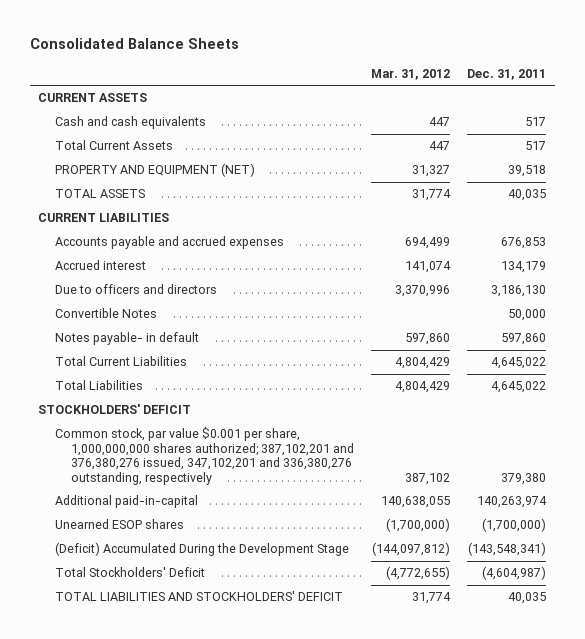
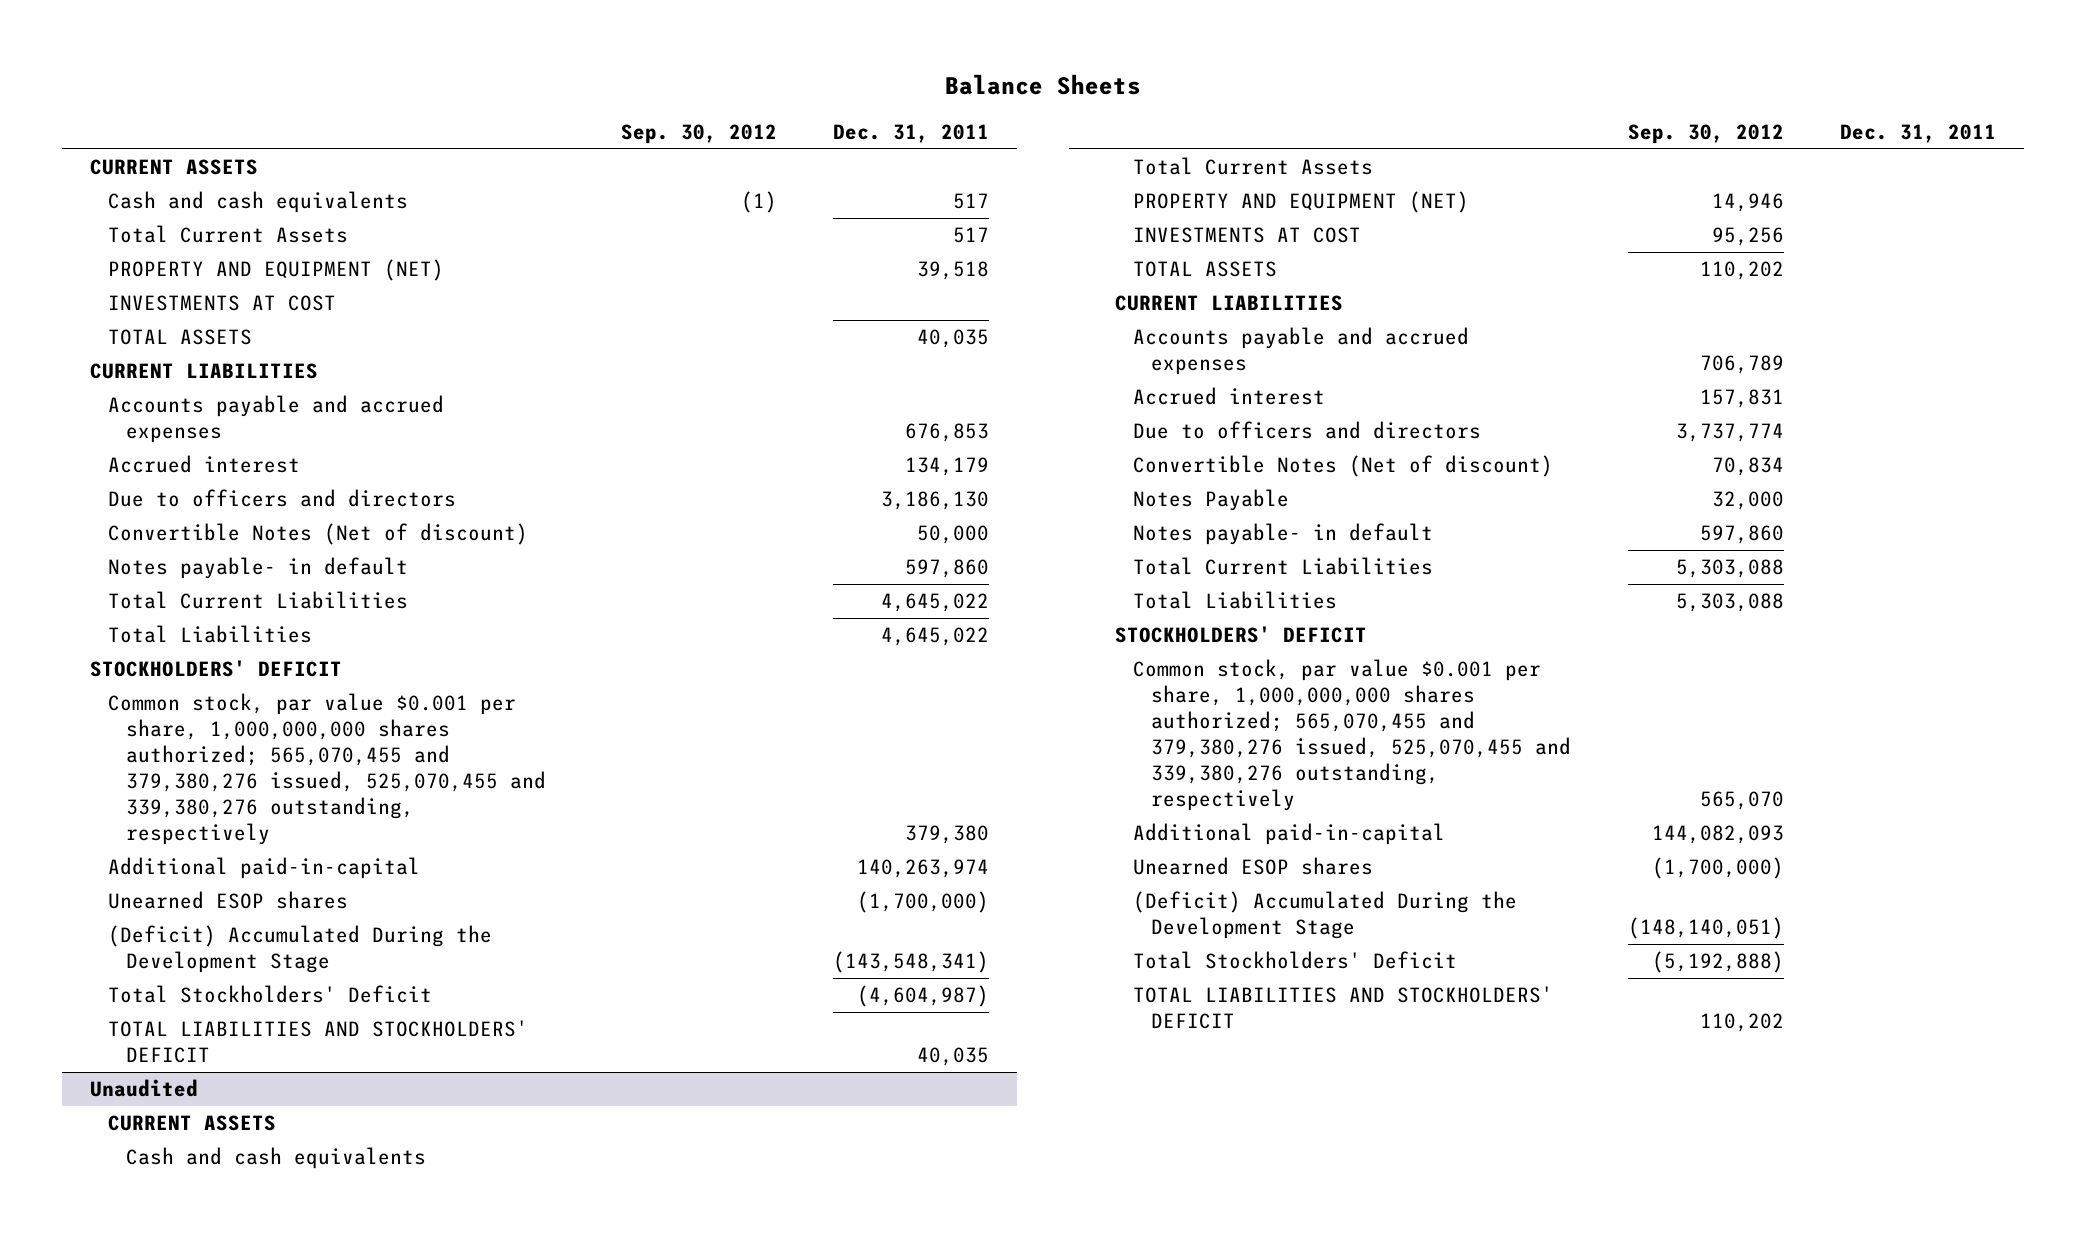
[29,38,239,50] Consolidated Balance Sheets -> [945,74,1142,96] Balance Sheets
[370,68,450,80] Mar. 31, 2012 -> none
none -> [620,124,777,145] Sep. 30, 2012
none -> [108,295,337,312] INVESTMENTS AT COST
[54,308,157,319] Convertible Notes -> [108,523,529,546] Convertible Notes (Net of discount)
[54,427,354,486] Common stock, par value $0.001 per share, 1,000,000,000 shares authorized; 387,102,201 and 376,380,276 issued, 347,102,201 and 336,380,276 outstanding, respectively -> [108,693,547,846] Common stock, par value $0.001 per share, 1,000,000,000 shares authorized; 565,070,455 and 379,380,276 issued, 525,070,455 and 339,380,276 outstanding, respectively
none -> [90,1079,199,1098] Unaudited
none -> [108,1115,277,1132] CURRENT ASSETS
none -> [126,1147,427,1170] Cash and cash equivalents
none -> [1133,157,1374,176] Total Current Assets
none -> [1133,191,1470,214] PROPERTY AND EQUIPMENT (NET)
none -> [1133,227,1362,244] INVESTMENTS AT COST
none -> [1133,261,1278,278] TOTAL ASSETS
none -> [1115,295,1344,312] CURRENT LIABILITIES
none -> [1133,327,1470,376] Accounts payable and accrued expenses
none -> [1133,387,1326,406] Accrued interest
none -> [1133,421,1482,440] Due to officers and directors
none -> [1133,455,1554,478] Convertible Notes (Net of discount)
none -> [1133,489,1290,512] Notes Payable
none -> [1133,523,1434,546] Notes payable- in default
none -> [1133,557,1434,576] Total Current Liabilities
none -> [1133,591,1338,610] Total Liabilities
none -> [1115,626,1368,644] STOCKHOLDERS' DEFICIT
none -> [1133,659,1572,812] Common stock, par value $0.001 per share, 1,000,000,000 shares authorized; 565,070,455 and 379,380,276 issued, 525,070,455 and 339,380,276 outstanding, respectively
none -> [1133,823,1446,846] Additional paid-in-capital
none -> [1133,857,1374,876] Unearned ESOP shares
none -> [1133,891,1518,940] (Deficit) Accumulated During the Development Stage
none -> [1133,951,1458,970] Total Stockholders' Deficit
none -> [1133,986,1554,1030] TOTAL LIABILITIES AND STOCKHOLDERS' DEFICIT

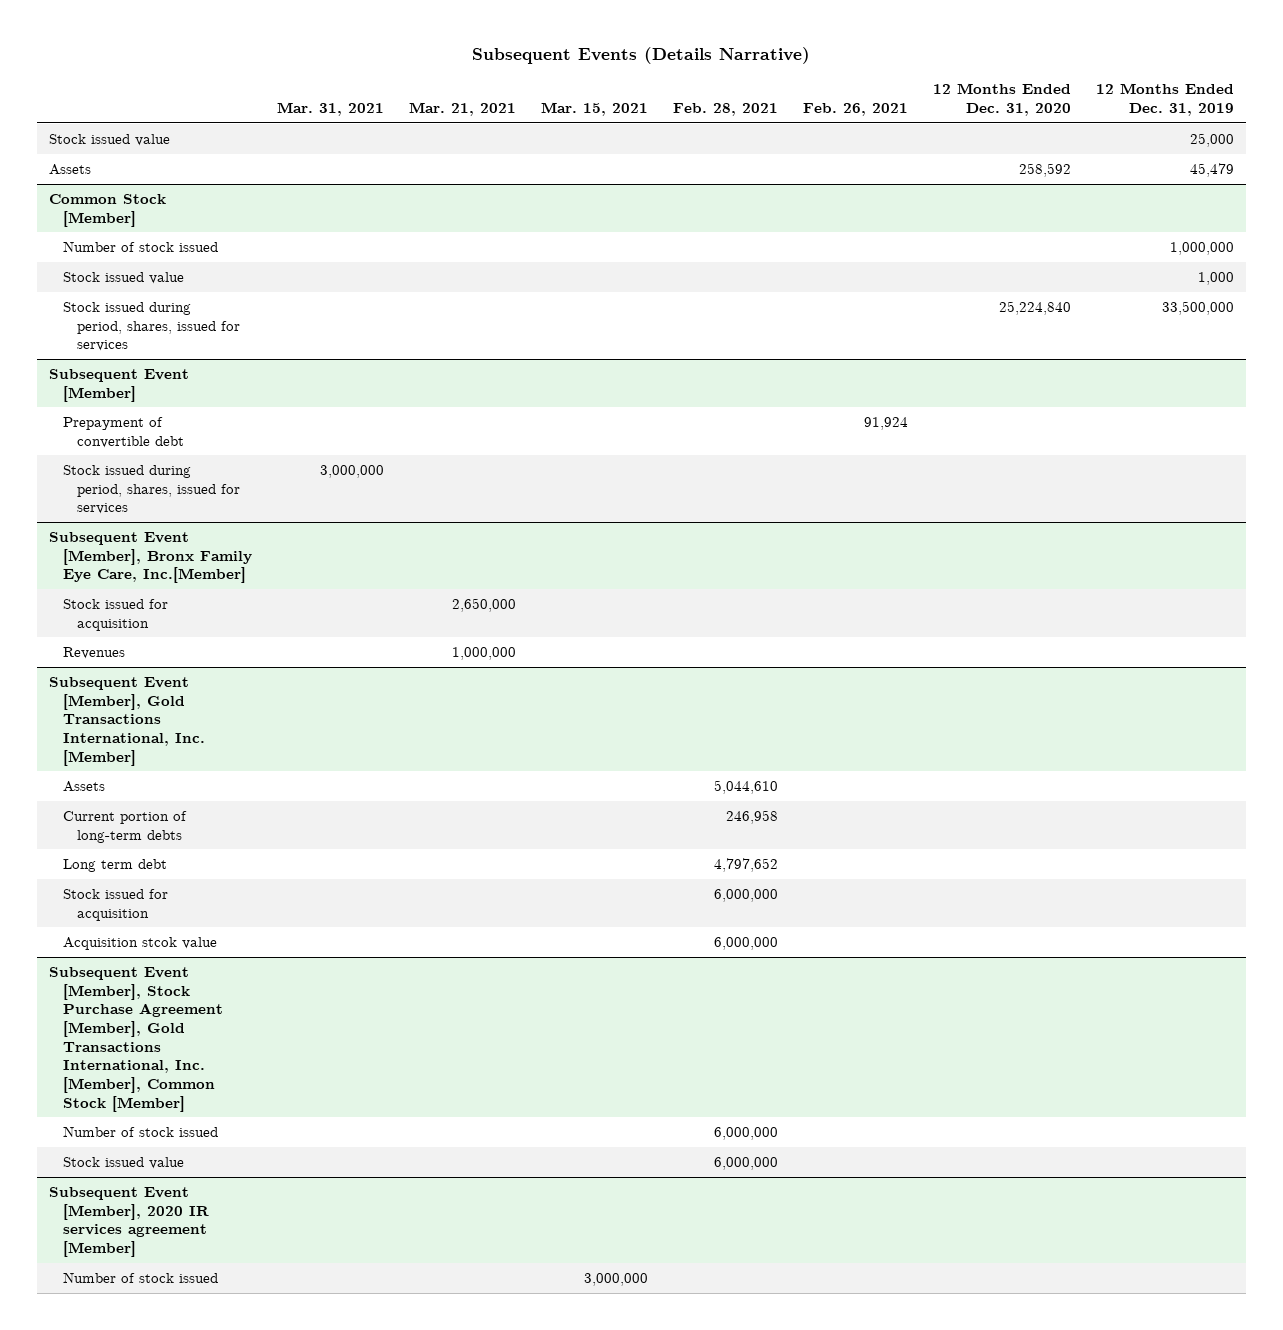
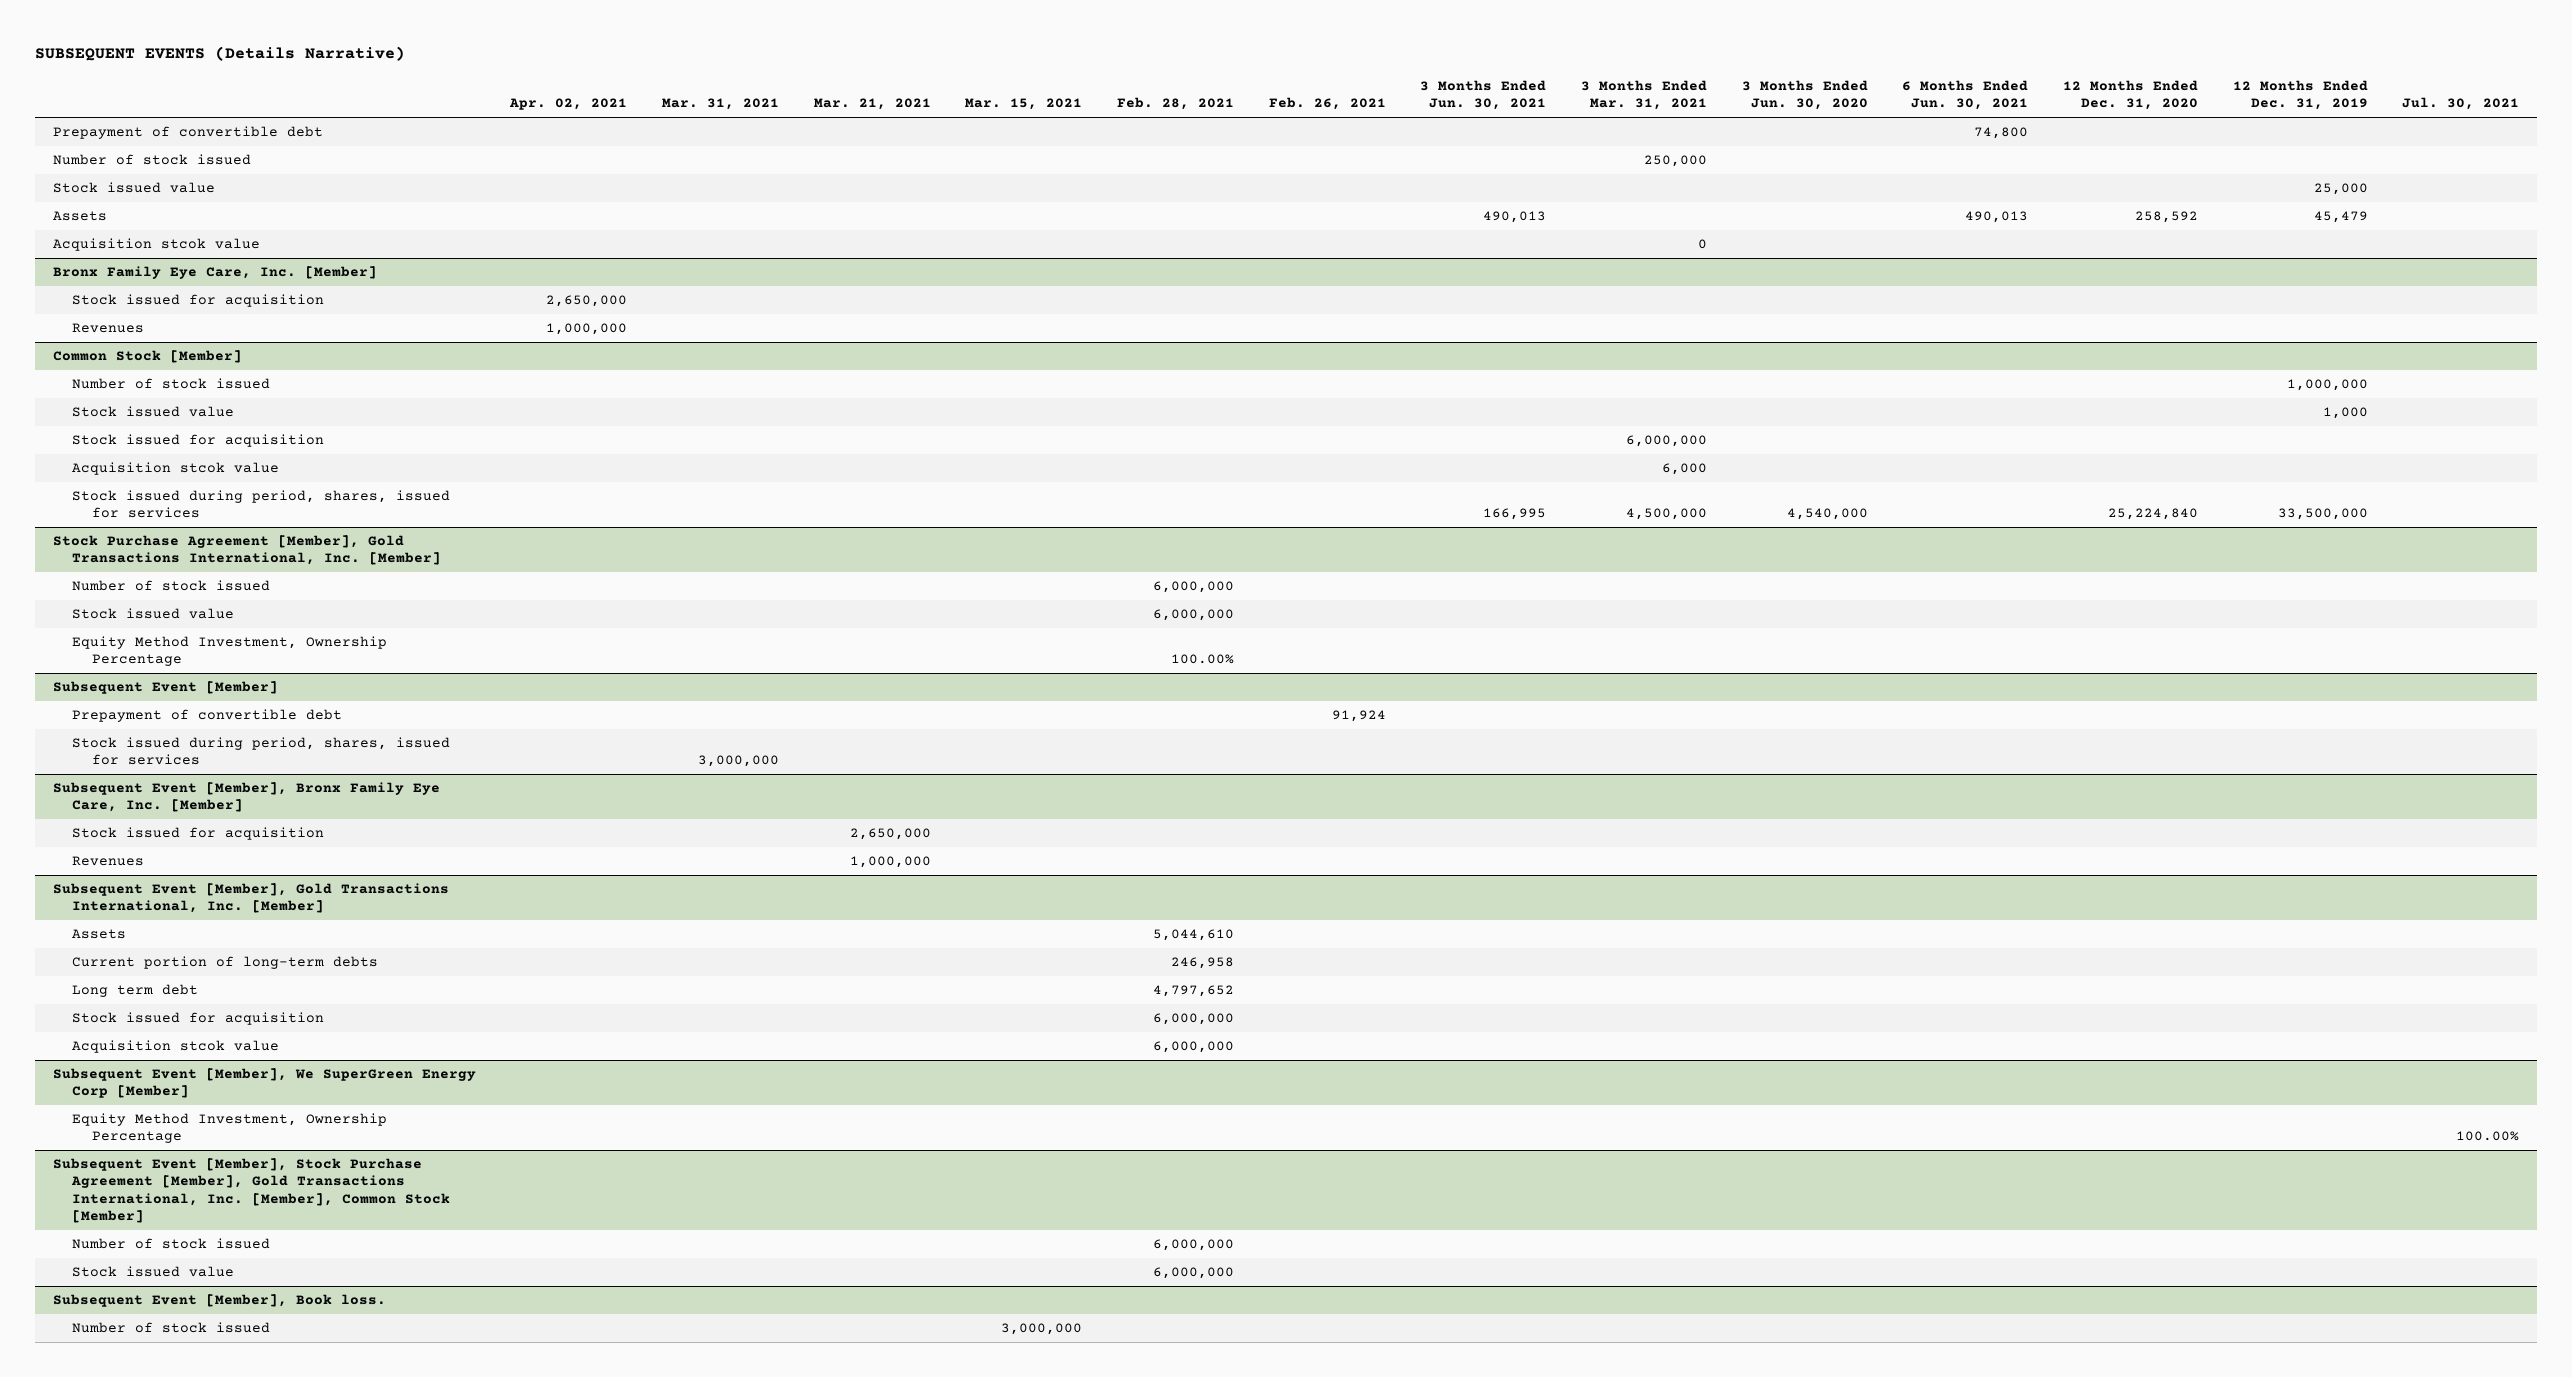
[472,46,811,64] Subsequent Events (Details Narrative) -> [35,45,406,61] SUBSEQUENT EVENTS (Details Narrative)
none -> [509,98,628,111] Apr. 02, 2021
none -> [1420,79,1547,111] 3 Months Ended Jun. 30, 2021
none -> [1580,79,1707,111] 3 Months Ended Mar. 31, 2021
none -> [1741,79,1868,111] 3 Months Ended Jun. 30, 2020
none -> [1902,79,2029,111] 6 Months Ended Jun. 30, 2021
none -> [2402,97,2520,111] Jul. 30, 2021
none -> [52,126,323,140] Prepayment of convertible debt
none -> [52,154,251,166] Number of stock issued
none -> [52,238,260,252] Acquisition stcok value
none -> [52,266,377,280] Bronx Family Eye Care, Inc. [Member]
none -> [72,294,325,308] Stock issued for acquisition
none -> [72,323,145,334] Revenues
none -> [72,434,325,448] Stock issued for acquisition
none -> [72,462,280,476] Acquisition stcok value
none -> [52,535,442,566] Stock Purchase Agreement [Member], Gold Transactions International, Inc. [Member]
none -> [72,580,271,592] Number of stock issued
none -> [72,608,235,620] Stock issued value
none -> [72,636,388,667] Equity Method Investment, Ownership Percentage
[48,531,253,584] Subsequent Event [Member], Bronx Family Eye Care, Inc.[Member] -> [52,782,440,813] Subsequent Event [Member], Bronx Family Eye Care, Inc. [Member]
none -> [52,1068,476,1099] Subsequent Event [Member], We SuperGreen Energy Corp [Member]
none -> [72,1113,388,1144] Equity Method Investment, Ownership Percentage
[48,1186,210,1257] Subsequent Event [Member], 2020 IR services agreement [Member] -> [52,1294,386,1308] Subsequent Event [Member], Book loss.

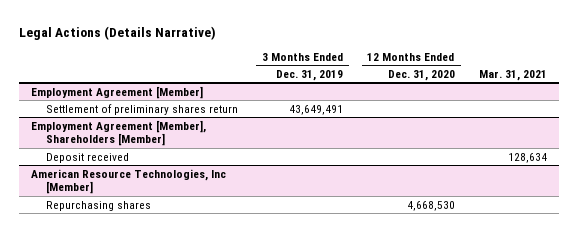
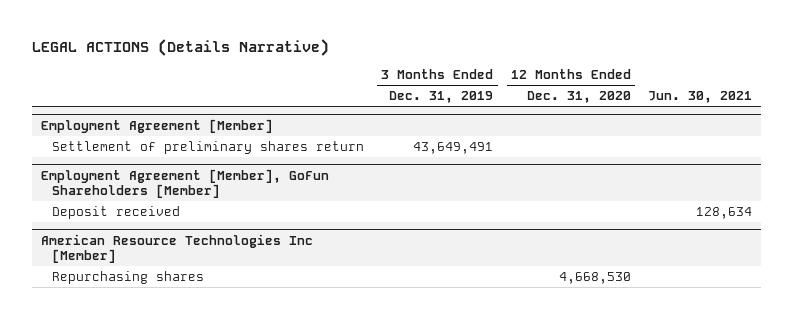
[18,25,216,40] Legal Actions (Details Narrative) -> [31,38,329,56] LEGAL ACTIONS (Details Narrative)
[479,69,548,81] Mar. 31, 2021 -> none
none -> [648,91,753,104] Jun. 30, 2021
[30,119,206,147] Employment Agreement [Member], Shareholders [Member] -> [40,168,329,199] Employment Agreement [Member], GoFun Shareholders [Member]
[30,168,226,195] American Resource Technologies, Inc [Member] -> [40,233,313,264] American Resource Technologies Inc [Member]

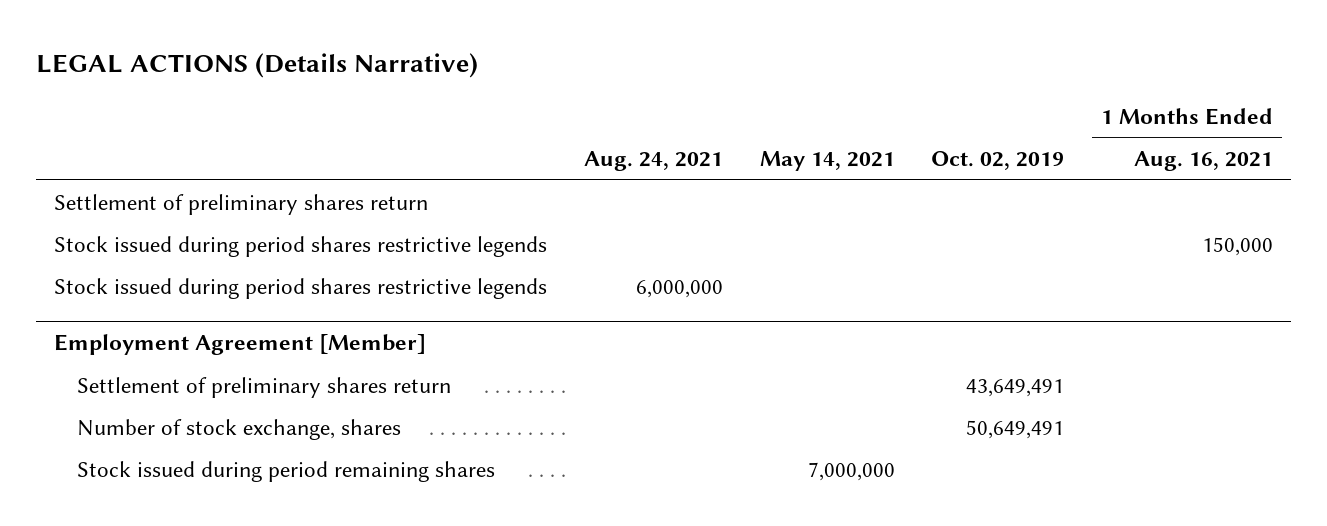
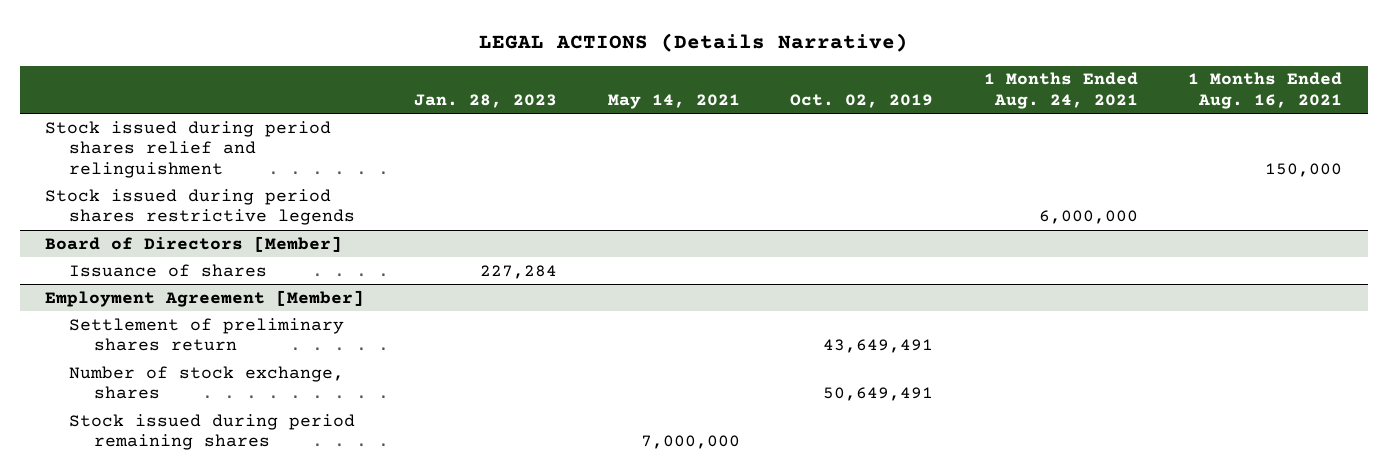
[584,151,724,172] Aug. 24, 2021 -> none
none -> [414,94,558,109] Jan. 28, 2023
none -> [983,72,1138,110] 1 Months Ended Aug. 24, 2021
[54,193,429,215] Settlement of preliminary shares return -> none
[54,235,548,257] Stock issued during period shares restrictive legends -> [44,120,331,179] Stock issued during period shares relief and relinguishment
none -> [44,235,342,252] Board of Directors [Member]
none -> [69,263,268,277] Issuance of shares

